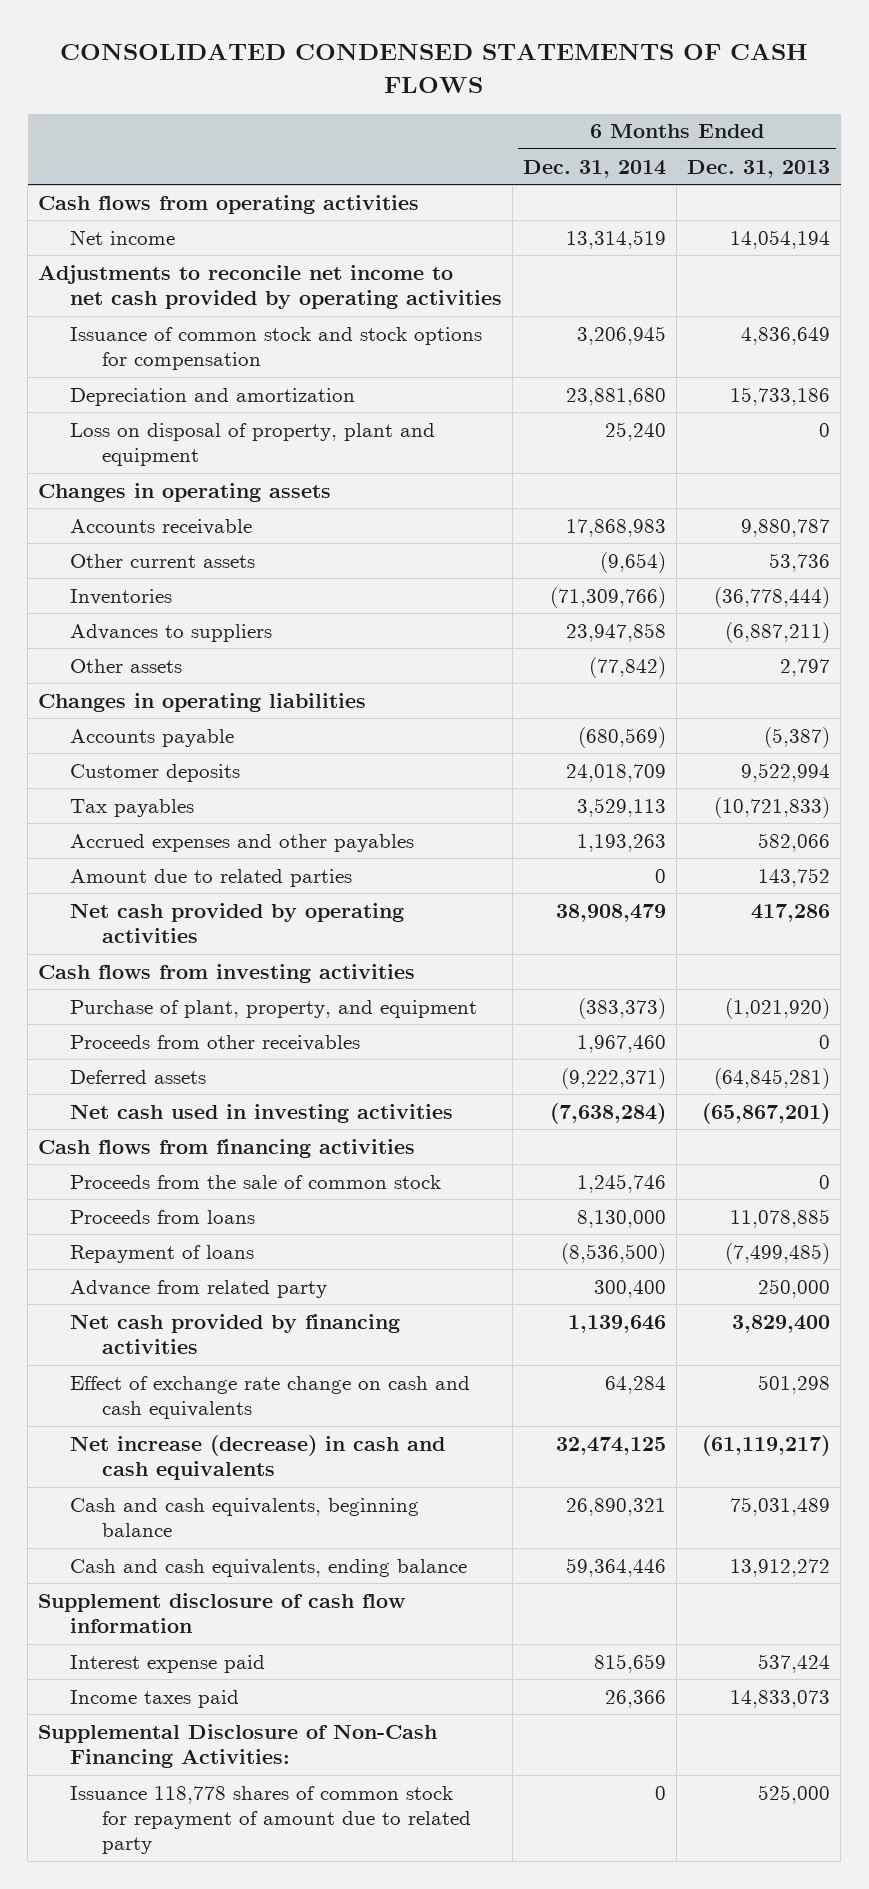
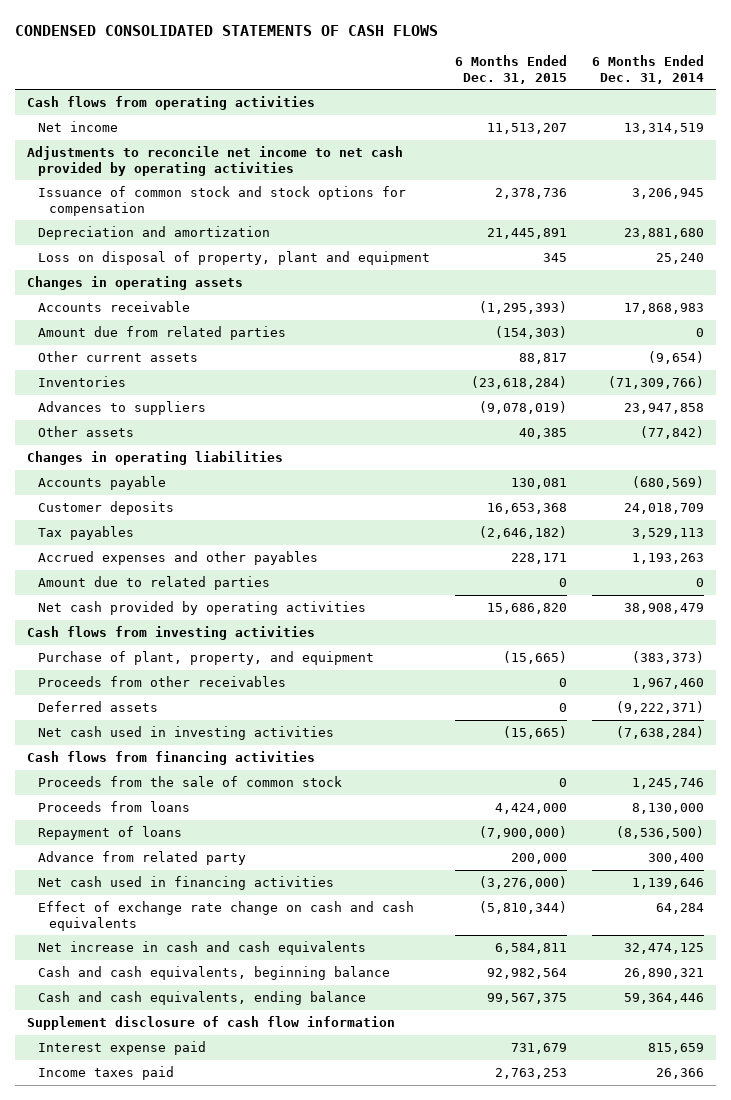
[60,43,809,93] CONSOLIDATED CONDENSED STATEMENTS OF CASH FLOWS -> [15,24,439,36] CONDENSED CONSOLIDATED STATEMENTS OF CASH FLOWS
[687,159,831,178] Dec. 31, 2013 -> none
none -> [455,55,568,84] 6 Months Ended Dec. 31, 2015
none -> [38,326,287,341] Amount due from related parties
[70,1313,401,1355] Net cash provided by financing activities -> [38,876,335,891] Net cash used in financing activities
[70,1434,446,1481] Net increase (decrease) in cash and cash equivalents -> [38,941,367,956] Net increase in cash and cash equivalents
[38,1723,438,1769] Supplemental Disclosure of Non-Cash Financing Activities: -> none
[70,1785,472,1855] Issuance 118,778 shares of common stock for repayment of amount due to related party -> none

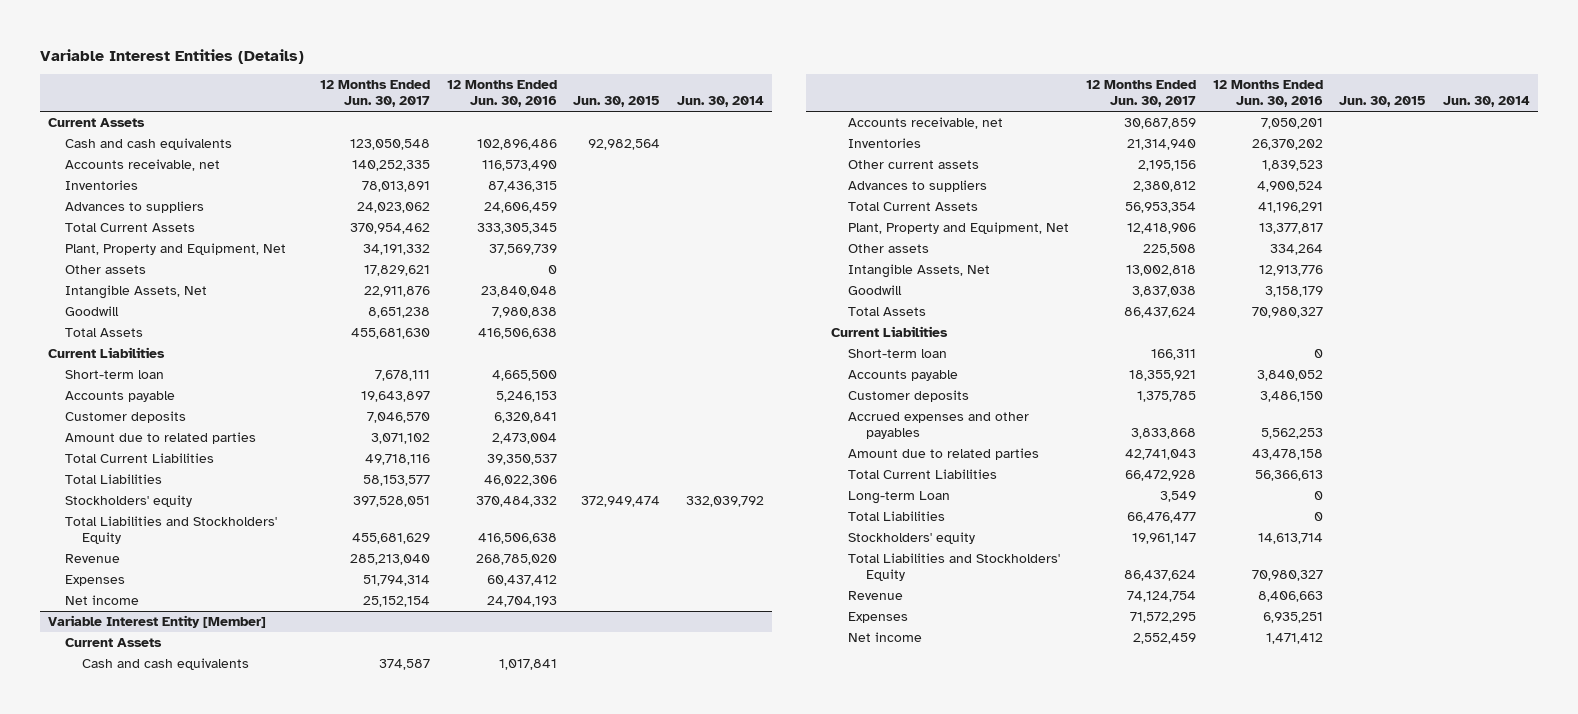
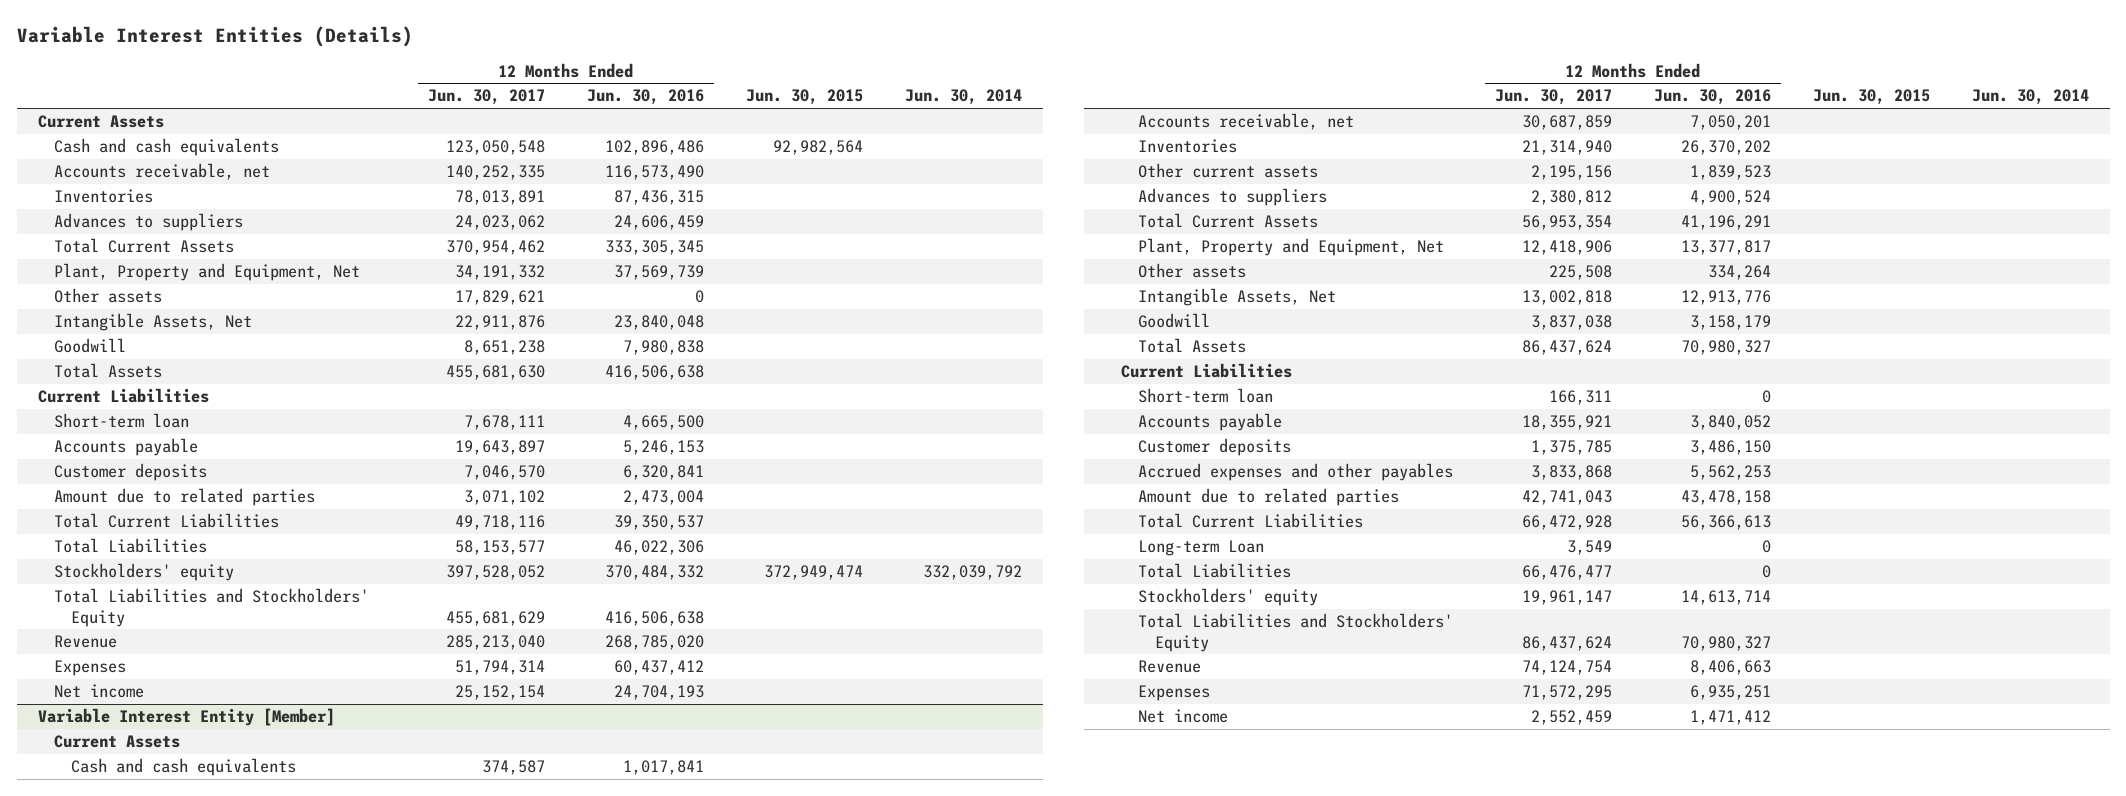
[352,496,430,508] 397,528,051 -> [446,565,546,581] 397,528,052

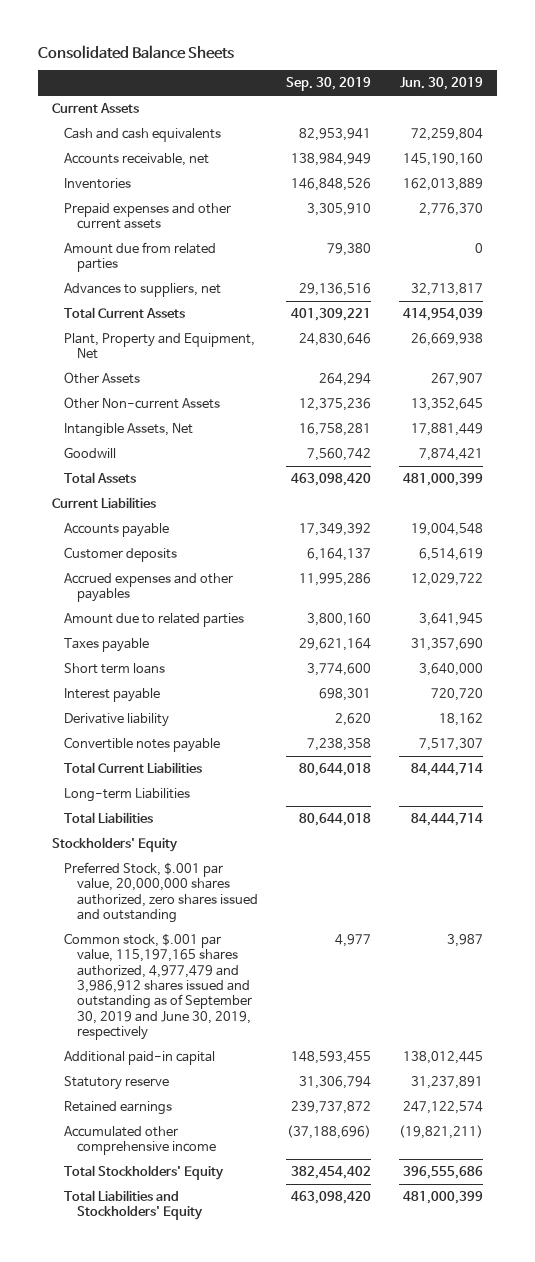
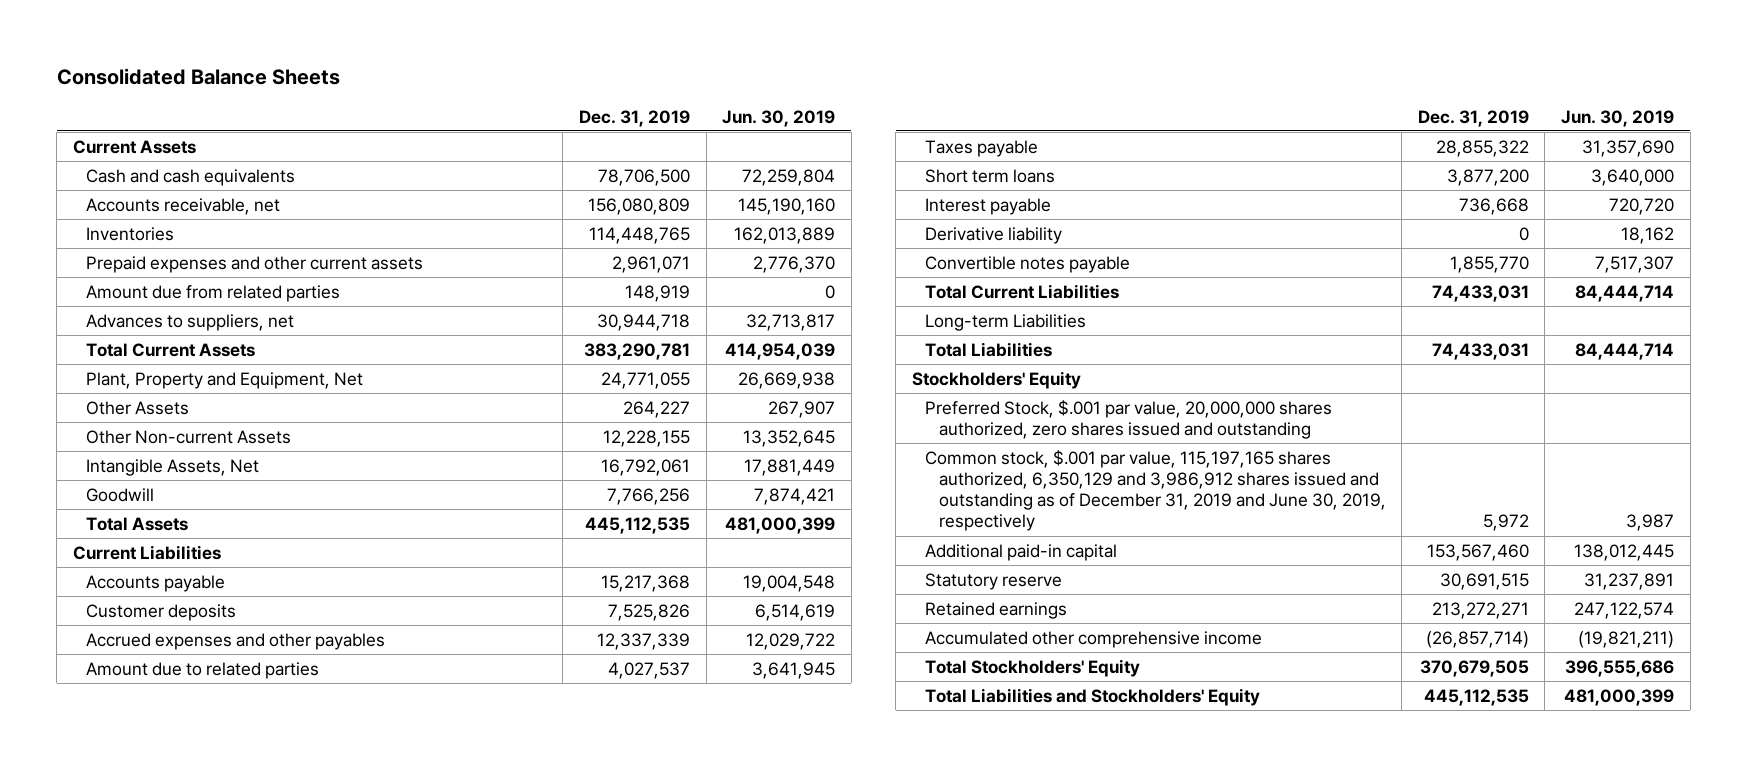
[285,77,371,92] Sep. 30, 2019 -> none
none -> [578,109,690,127] Dec. 31, 2019
[64,932,252,1041] Common stock, $.001 par value, 115,197,165 shares authorized, 4,977,479 and 3,986,912 shares issued and outstanding as of September 30, 2019 and June 30, 2019, respectively -> [925,449,1386,532] Common stock, $.001 par value, 115,197,165 shares authorized, 6,350,129 and 3,986,912 shares issued and outstanding as of December 31, 2019 and June 30, 2019, respectively

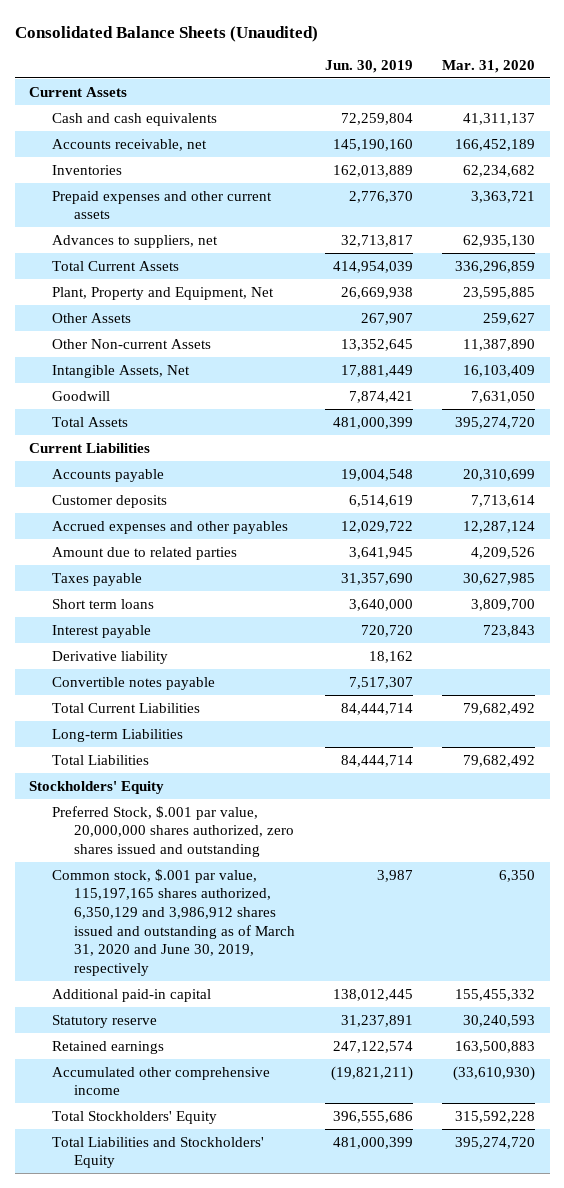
[56,68,340,86] Consolidated Balance Sheets -> [14,25,318,42] Consolidated Balance Sheets (Unaudited)
[578,109,690,127] Dec. 31, 2019 -> none
none -> [442,59,536,73] Mar. 31, 2020
[86,284,341,302] Amount due from related parties -> none
[925,449,1386,532] Common stock, $.001 par value, 115,197,165 shares authorized, 6,350,129 and 3,986,912 shares issued and outstanding as of December 31, 2019 and June 30, 2019, respectively -> [51,868,296,977] Common stock, $.001 par value, 115,197,165 shares authorized, 6,350,129 and 3,986,912 shares issued and outstanding as of March 31, 2020 and June 30, 2019, respectively

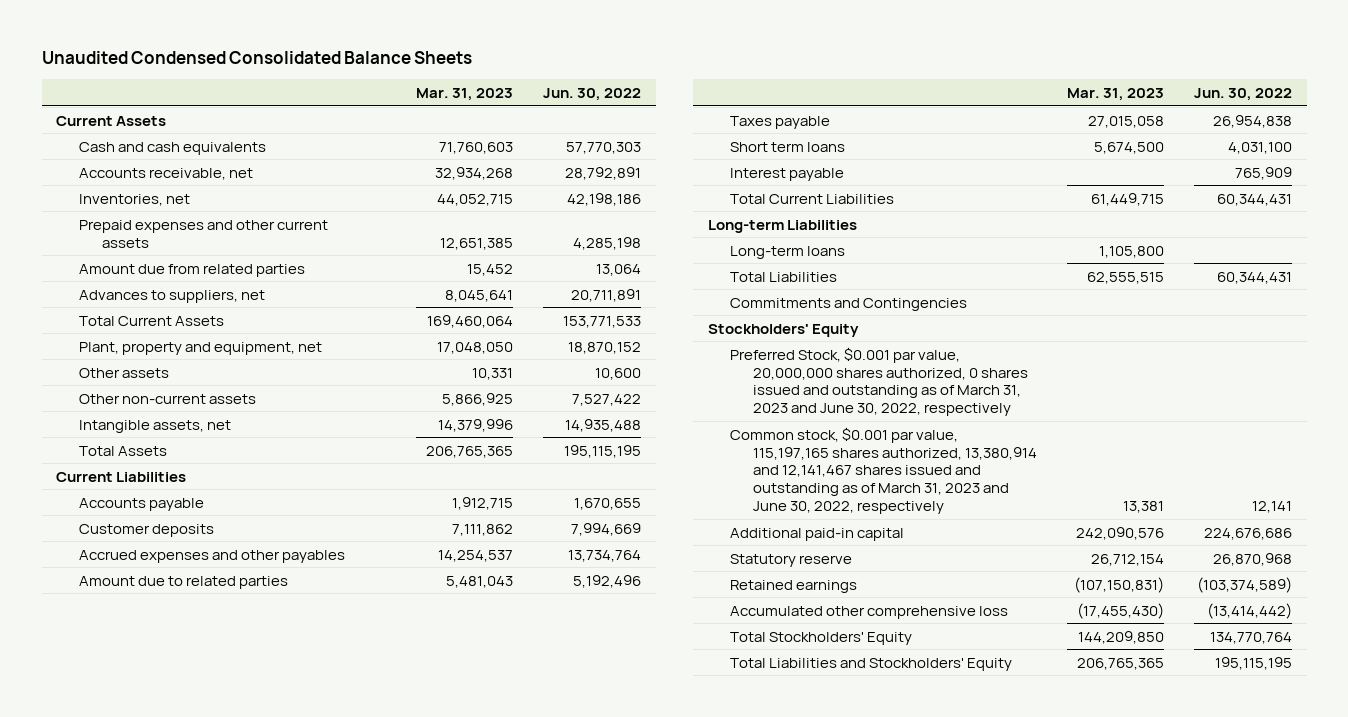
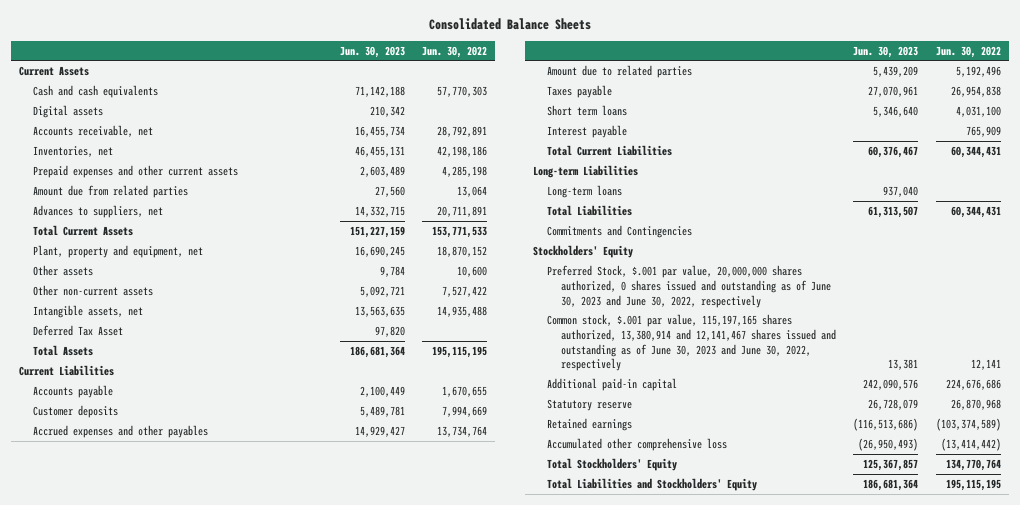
[41,51,472,65] Unaudited Condensed Consolidated Balance Sheets -> [428,17,591,30] Consolidated Balance Sheets
[415,87,513,101] Mar. 31, 2023 -> none
none -> [339,45,405,58] Jun. 30, 2023
none -> [33,105,104,119] Digital assets
none -> [33,325,124,337] Deferred Tax Asset
[730,346,1029,417] Preferred Stock, $0.001 par value, 20,000,000 shares authorized, 0 shares issued and outstanding as of March 31, 2023 and June 30, 2022, respectively -> [547,265,832,308] Preferred Stock, $.001 par value, 20,000,000 shares authorized, 0 shares issued and outstanding as of June 30, 2023 and June 30, 2022, respectively
[730,426,1038,515] Common stock, $0.001 par value, 115,197,165 shares authorized, 13,380,914 and 12,141,467 shares issued and outstanding as of March 31, 2023 and June 30, 2022, respectively -> [547,314,837,372] Common stock, $.001 par value, 115,197,165 shares authorized, 13,380,914 and 12,141,467 shares issued and outstanding as of June 30, 2023 and June 30, 2022, respectively

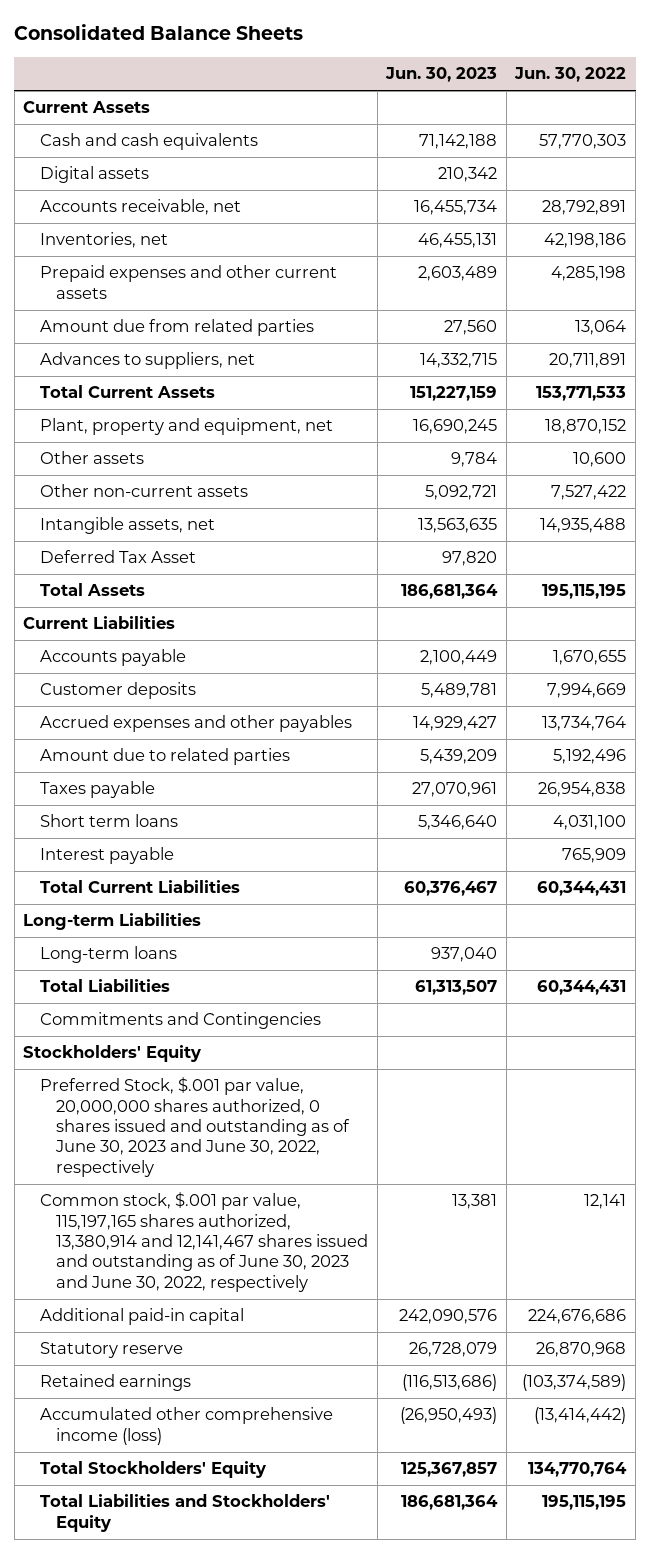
[547,438,728,452] Accumulated other comprehensive loss -> [39,1407,333,1445] Accumulated other comprehensive income (loss)

